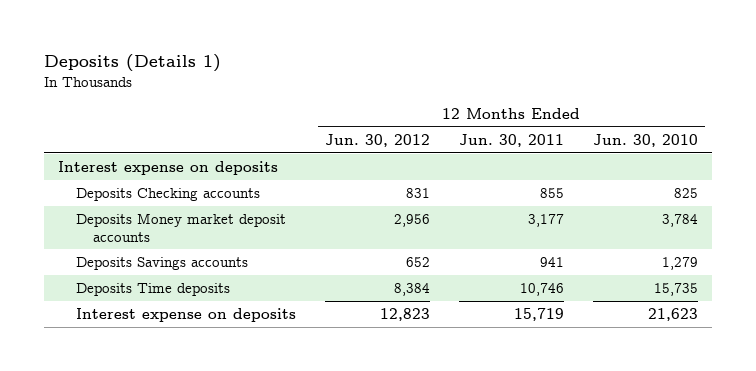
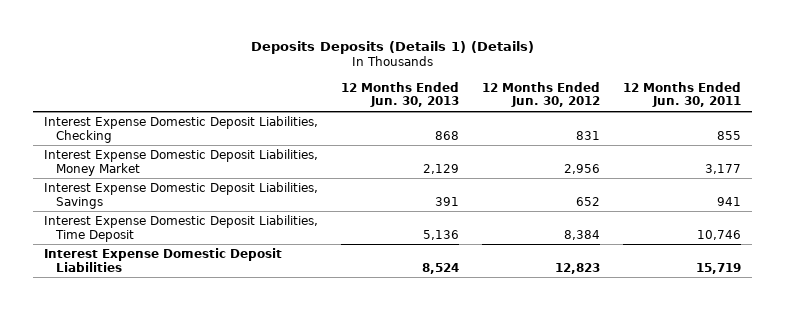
[43,53,221,72] Deposits (Details 1) -> [250,40,534,54] Deposits Deposits (Details 1) (Details)
[592,133,698,147] Jun. 30, 2010 -> none
none -> [341,81,460,108] 12 Months Ended Jun. 30, 2013
[58,160,279,175] Interest expense on deposits -> none
[75,187,260,201] Deposits Checking accounts -> [44,115,319,143] Interest Expense Domestic Deposit Liabilities, Checking
[75,212,286,242] Deposits Money market deposit accounts -> [44,148,319,176] Interest Expense Domestic Deposit Liabilities, Money Market
[75,256,248,270] Deposits Savings accounts -> [44,181,319,209] Interest Expense Domestic Deposit Liabilities, Savings
[75,282,230,296] Deposits Time deposits -> [44,214,319,242] Interest Expense Domestic Deposit Liabilities, Time Deposit
[75,307,296,322] Interest expense on deposits -> [44,247,283,272] Interest Expense Domestic Deposit Liabilities

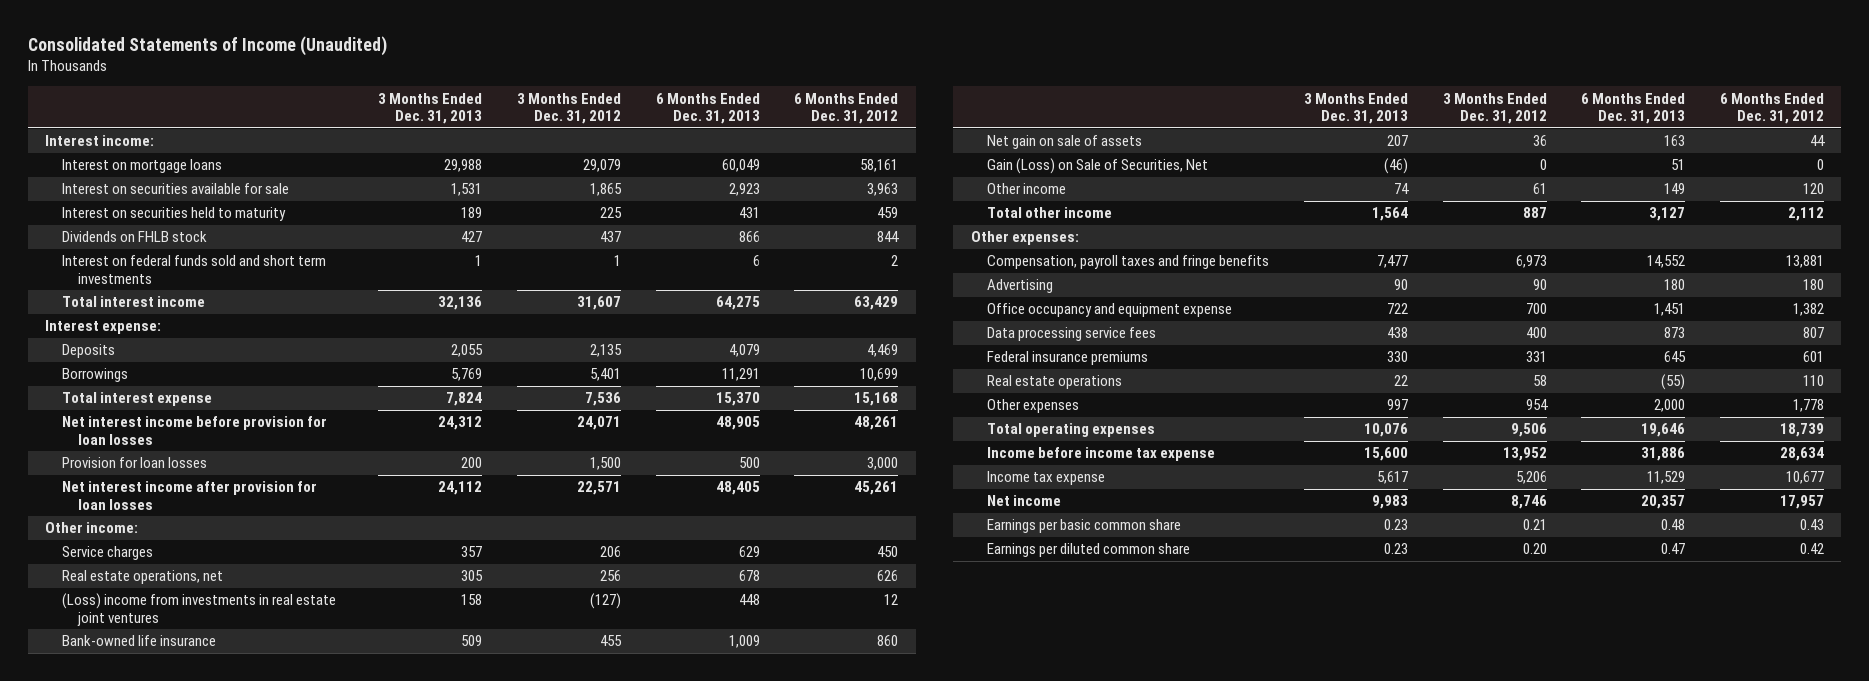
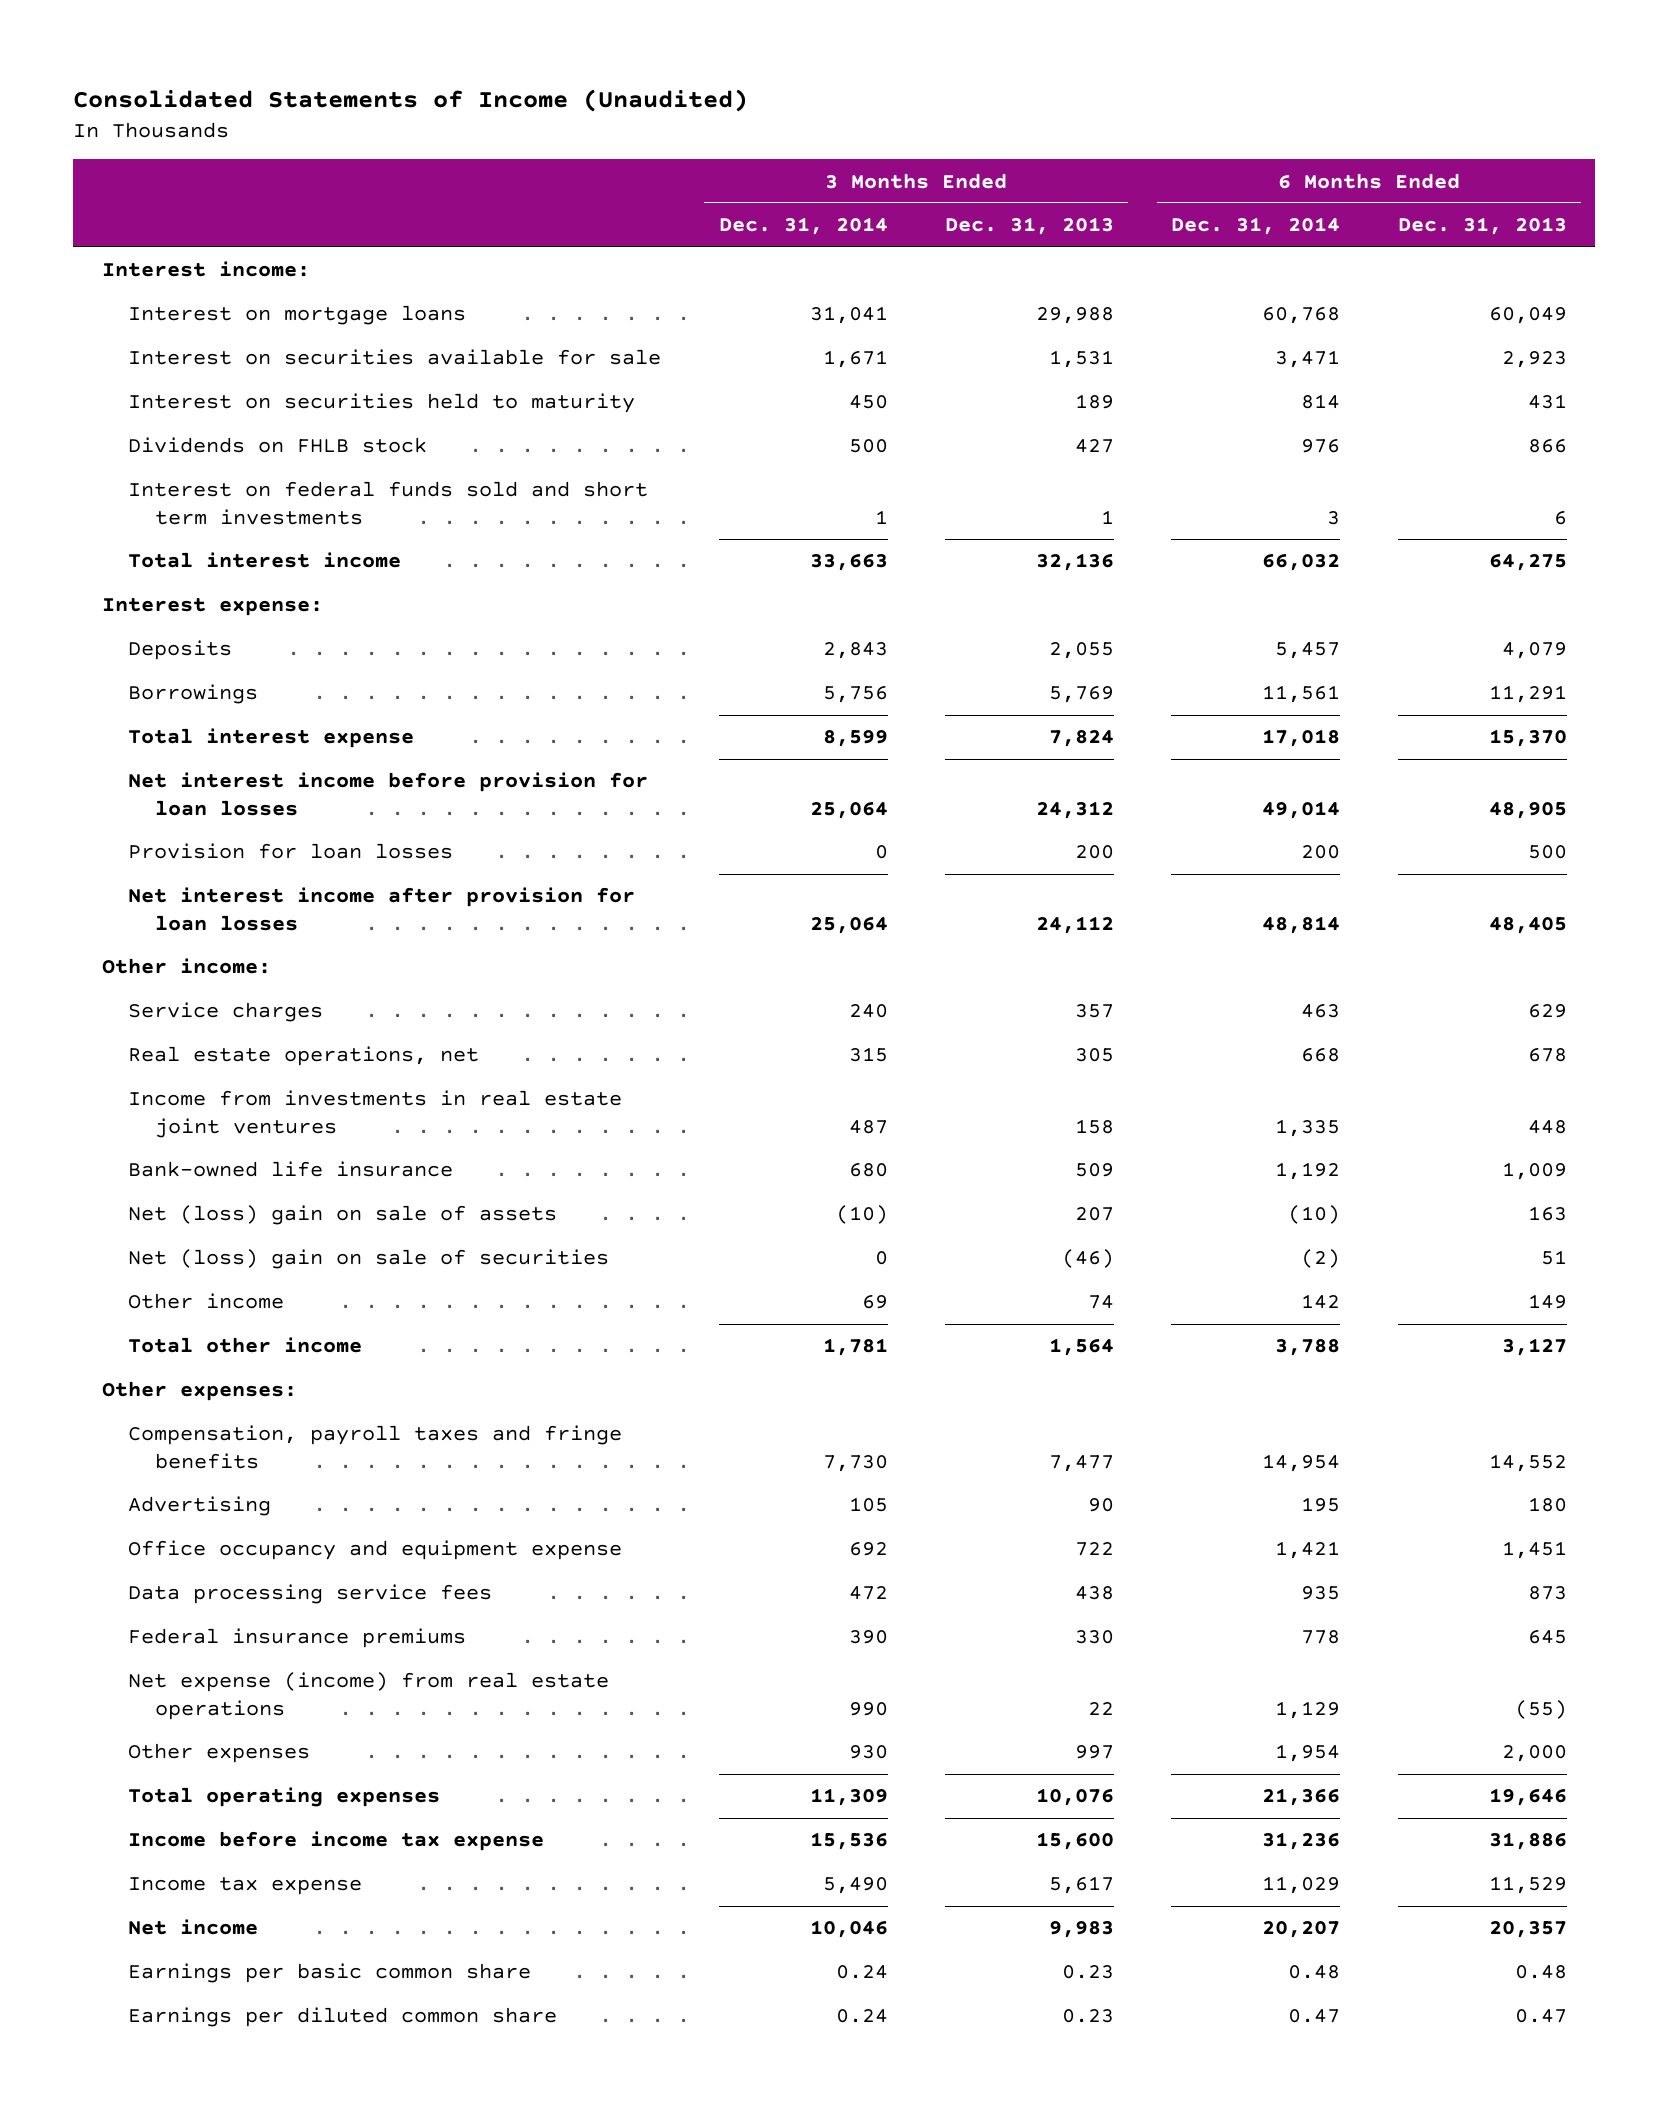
[516,92,621,125] 3 Months Ended Dec. 31, 2012 -> none
[794,92,899,125] 6 Months Ended Dec. 31, 2012 -> none
none -> [718,217,888,236] Dec. 31, 2014
none -> [1171,217,1341,236] Dec. 31, 2014
[61,593,336,626] (Loss) income from investments in real estate joint ventures -> [128,1090,623,1138] Income from investments in real estate joint ventures
[987,135,1143,150] Net gain on sale of assets -> [128,1205,558,1226] Net (loss) gain on sale of assets
[987,158,1209,175] Gain (Loss) on Sale of Securities, Net -> [128,1249,610,1270] Net (loss) gain on sale of securities
[987,375,1123,390] Real estate operations -> [128,1672,610,1720] Net expense (income) from real estate operations

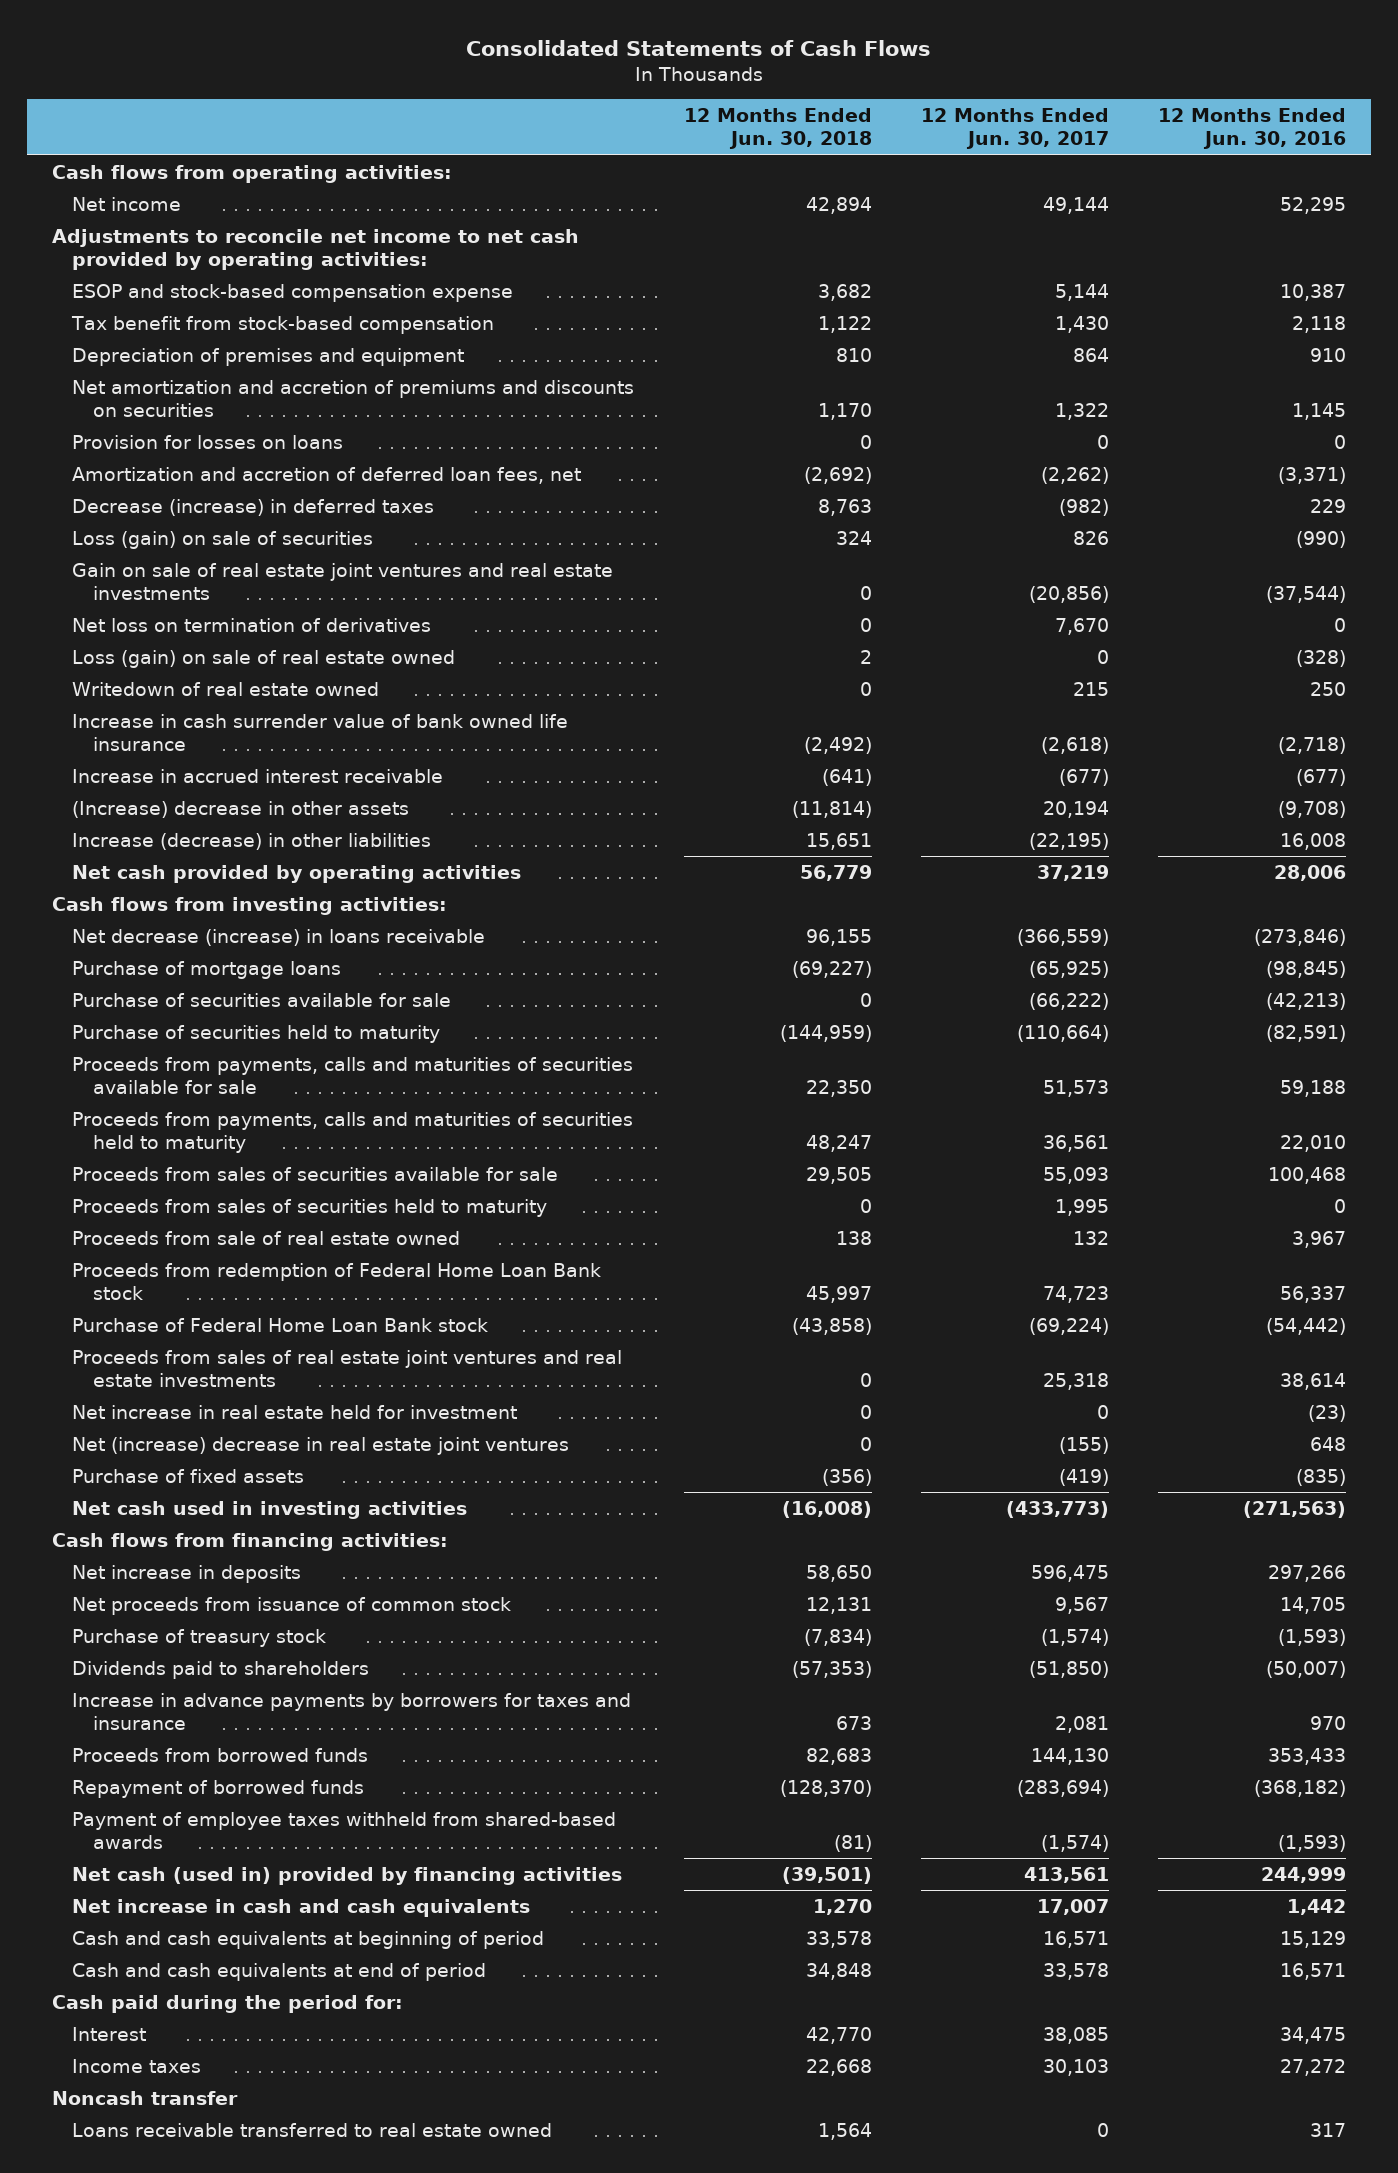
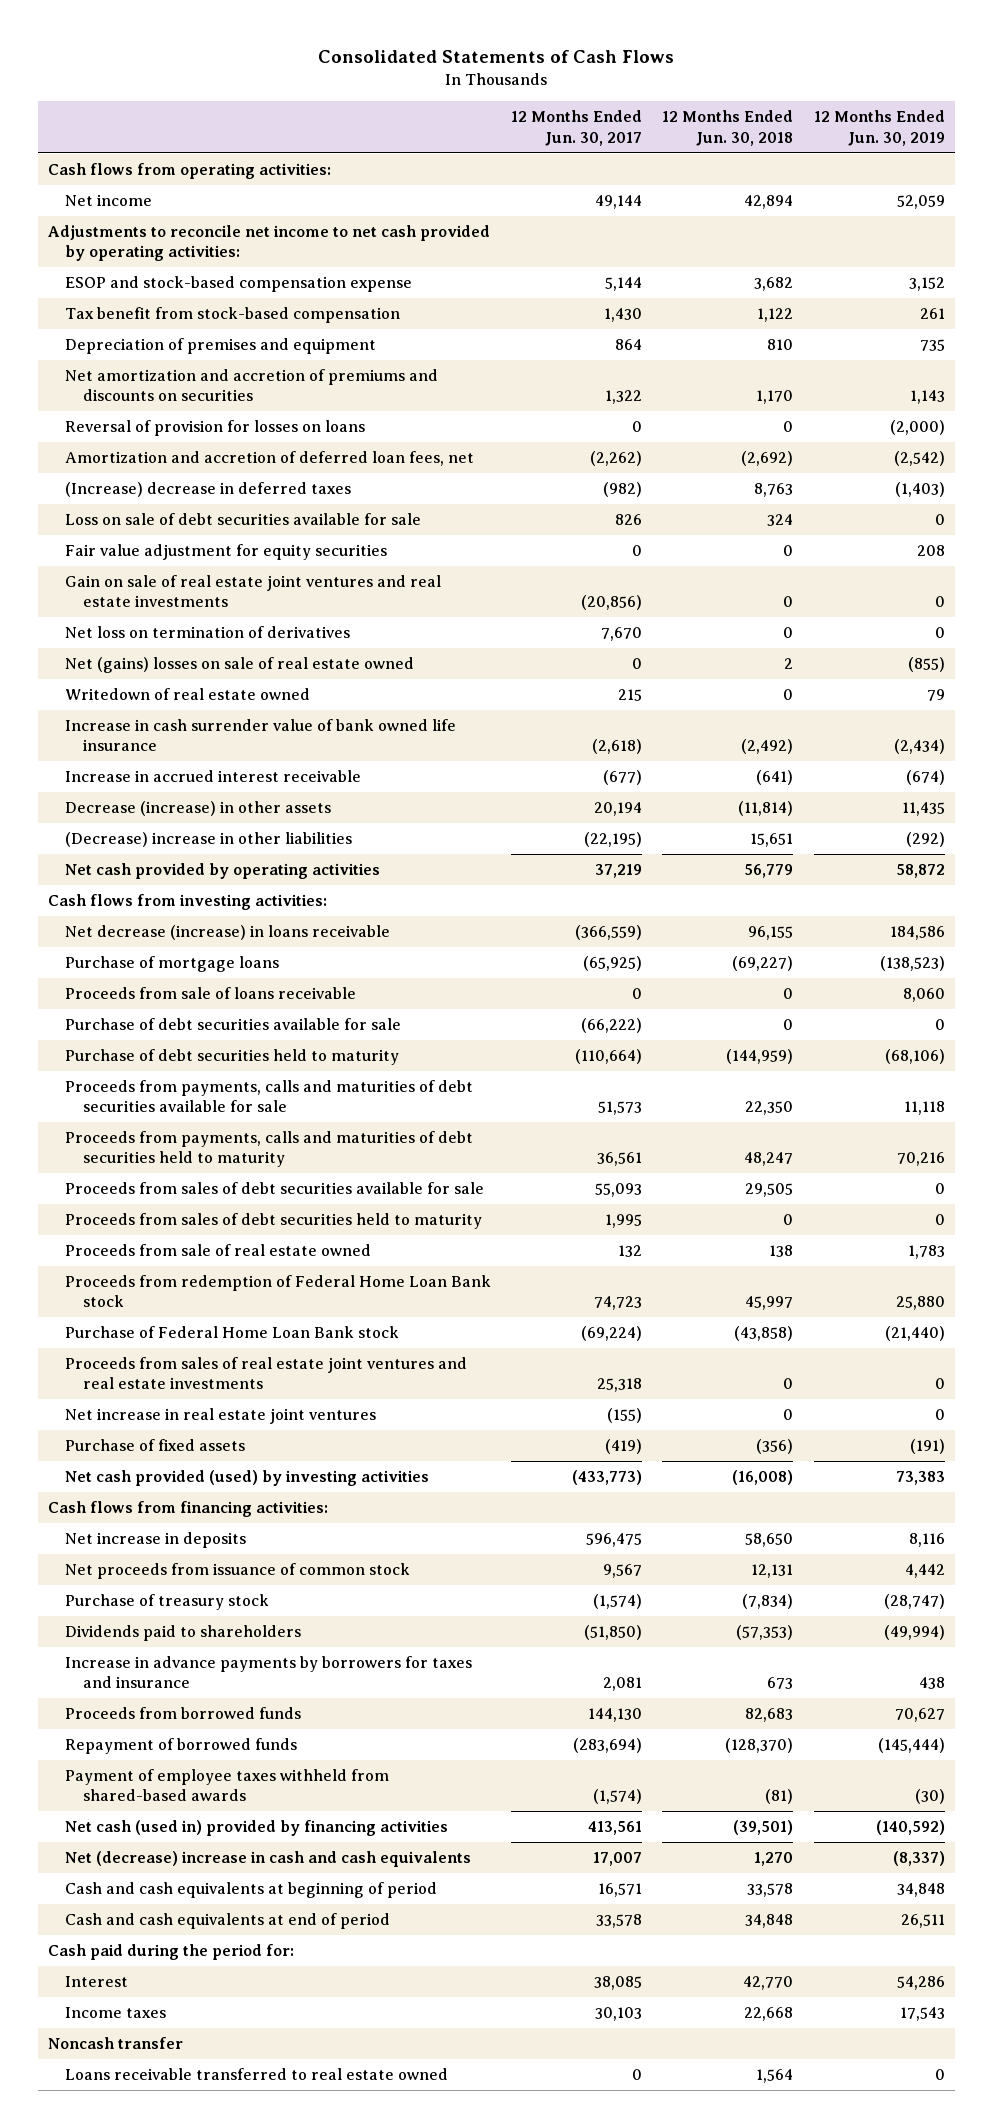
[1158,108,1347,150] 12 Months Ended Jun. 30, 2016 -> none
none -> [813,110,945,146] 12 Months Ended Jun. 30, 2019
[72,434,344,449] Provision for losses on loans -> [65,420,366,437] Reversal of provision for losses on loans
[72,498,435,516] Decrease (increase) in deferred taxes -> [65,482,352,498] (Increase) decrease in deferred taxes
[72,530,374,549] Loss (gain) on sale of securities -> [65,513,422,526] Loss on sale of debt securities available for sale
none -> [65,544,388,561] Fair value adjustment for equity securities
[72,649,456,668] Loss (gain) on sale of real estate owned -> [65,657,415,674] Net (gains) losses on sale of real estate owned
[72,800,410,818] (Increase) decrease in other assets -> [65,801,332,817] Decrease (increase) in other assets
[72,832,432,850] Increase (decrease) in other liabilities -> [65,832,353,848] (Decrease) increase in other liabilities
none -> [65,987,357,1000] Proceeds from sale of loans receivable
[72,992,452,1007] Purchase of securities available for sale -> [65,1018,402,1031] Purchase of debt securities available for sale
[72,1024,441,1043] Purchase of securities held to maturity -> [65,1049,400,1066] Purchase of debt securities held to maturity
[72,1056,634,1094] Proceeds from payments, calls and maturities of securities available for sale -> [65,1080,474,1113] Proceeds from payments, calls and maturities of debt securities available for sale
[72,1111,634,1153] Proceeds from payments, calls and maturities of securities held to maturity -> [65,1131,474,1168] Proceeds from payments, calls and maturities of debt securities held to maturity
[72,1166,559,1181] Proceeds from sales of securities available for sale -> [65,1182,485,1195] Proceeds from sales of debt securities available for sale
[72,1198,548,1217] Proceeds from sales of securities held to maturity -> [65,1213,483,1230] Proceeds from sales of debt securities held to maturity
[72,1404,518,1419] Net increase in real estate held for investment -> none
[72,1436,570,1455] Net (increase) decrease in real estate joint ventures -> [65,1408,377,1425] Net increase in real estate joint ventures
[72,1500,468,1519] Net cash used in investing activities -> [65,1470,430,1487] Net cash provided (used) by investing activities
[72,1898,531,1917] Net increase in cash and cash equivalents -> [65,1851,472,1868] Net (decrease) increase in cash and cash equivalents

